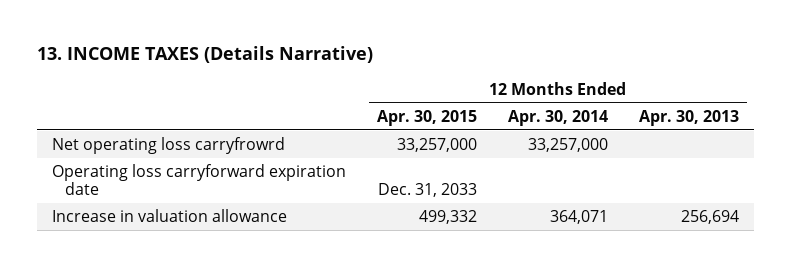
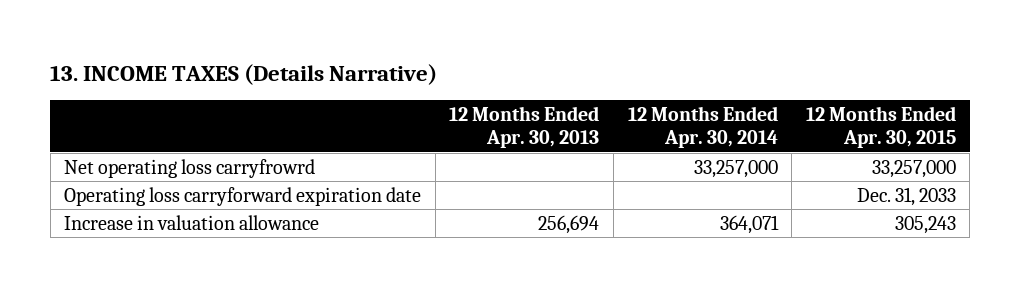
[418,209,477,224] 499,332 -> [894,215,956,234] 305,243

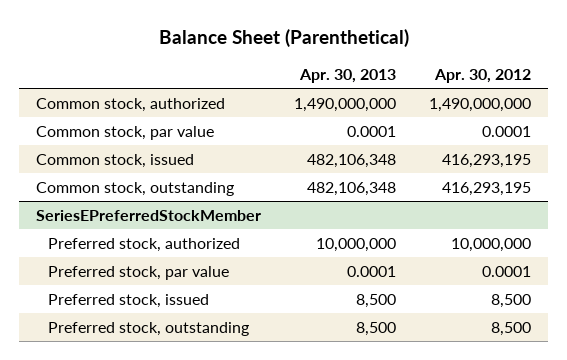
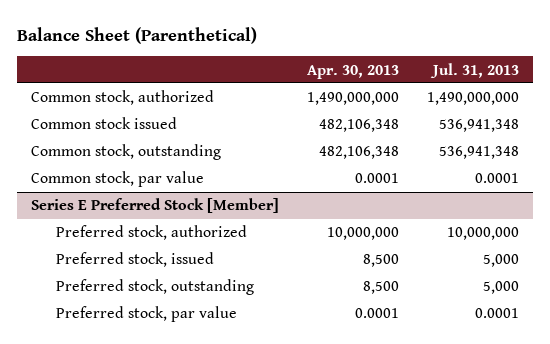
[434,69,532,84] Apr. 30, 2012 -> none
none -> [430,62,520,78] Jul. 31, 2013
[35,153,194,168] Common stock, issued -> [30,117,177,130] Common stock issued
[35,209,261,221] SeriesEPreferredStockMember -> none
[35,125,214,140] Common stock, par value -> [30,171,204,188] Common stock, par value
none -> [30,198,279,214] Series E Preferred Stock [Member]
[48,265,230,280] Preferred stock, par value -> none
none -> [55,306,237,323] Preferred stock, par value

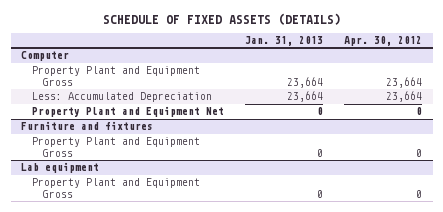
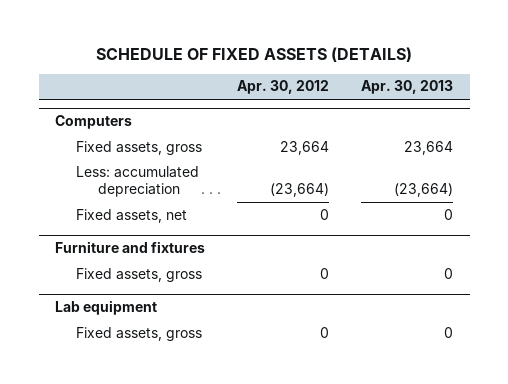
[245,36,324,47] Jan. 31, 2013 -> none
none -> [361,80,454,95] Apr. 30, 2013
[21,51,70,62] Computer -> [54,115,132,130] Computers
[32,66,201,86] Property Plant and Equipment Gross -> [76,140,203,155] Fixed assets, gross
[32,92,213,103] Less: Accumulated Depreciation -> [76,165,200,198] Less: accumulated depreciation
[386,91,423,103] 23,664 -> [270,183,330,198] (23,664)
[32,106,225,118] Property Plant and Equipment Net -> [76,208,188,223] Fixed assets, net
[32,137,201,157] Property Plant and Equipment Gross -> [76,267,203,282] Fixed assets, gross
[32,178,201,198] Property Plant and Equipment Gross -> [76,326,203,341] Fixed assets, gross

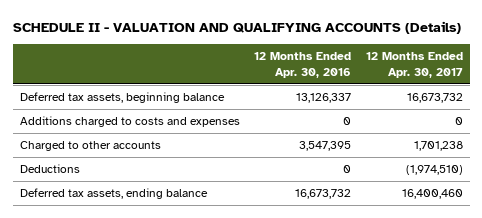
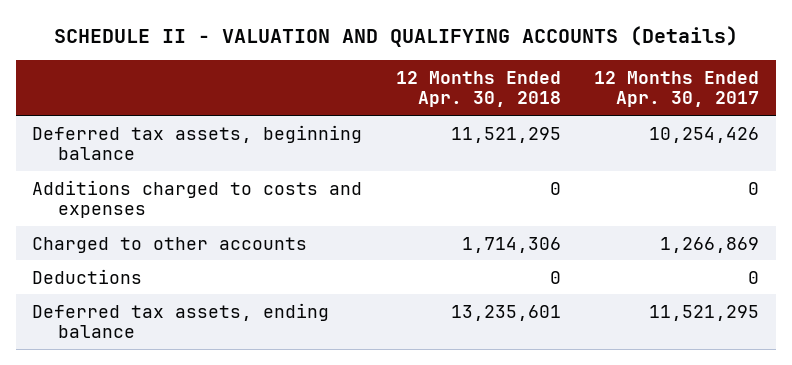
[254,51,352,78] 12 Months Ended Apr. 30, 2016 -> none
none -> [395,70,561,108] 12 Months Ended Apr. 30, 2018
[406,93,463,104] 16,673,732 -> [649,126,760,143] 10,254,426
[413,141,463,152] 1,701,238 -> [660,236,760,253] 1,266,869
[405,165,463,176] (1,974,510) -> [748,270,760,284] 0
[401,189,463,200] 16,400,460 -> [649,304,760,321] 11,521,295

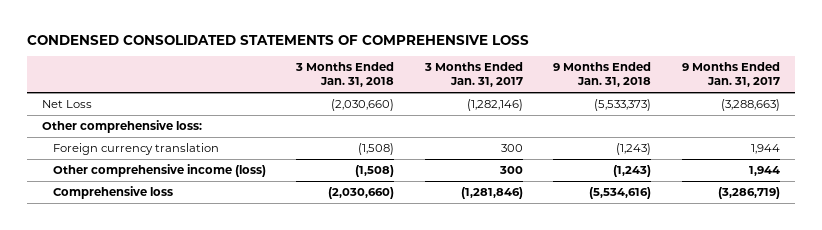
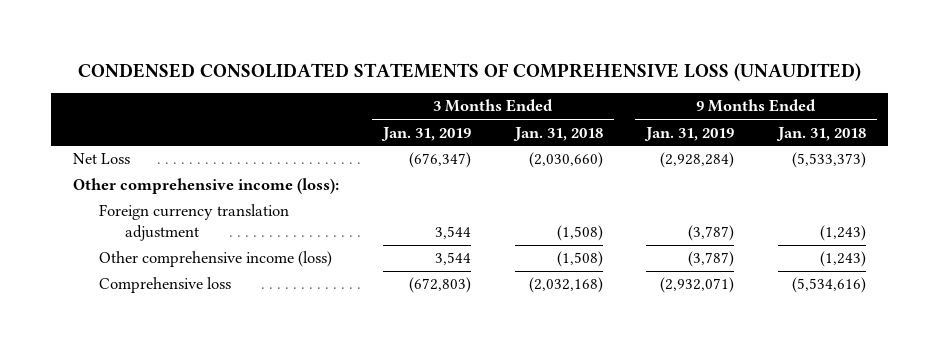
[26,34,529,45] CONDENSED CONSOLIDATED STATEMENTS OF COMPREHENSIVE LOSS -> [77,62,861,81] CONDENSED CONSOLIDATED STATEMENTS OF COMPREHENSIVE LOSS (UNAUDITED)
[423,62,523,88] 3 Months Ended Jan. 31, 2017 -> none
[681,62,780,88] 9 Months Ended Jan. 31, 2017 -> none
none -> [380,126,471,141] Jan. 31, 2019
none -> [644,126,735,141] Jan. 31, 2019
[41,120,202,134] Other comprehensive loss: -> [72,178,339,195] Other comprehensive income (loss):
[52,143,219,156] Foreign currency translation -> [99,204,290,241] Foreign currency translation adjustment
[328,187,395,200] (2,030,660) -> [528,277,603,294] (2,032,168)

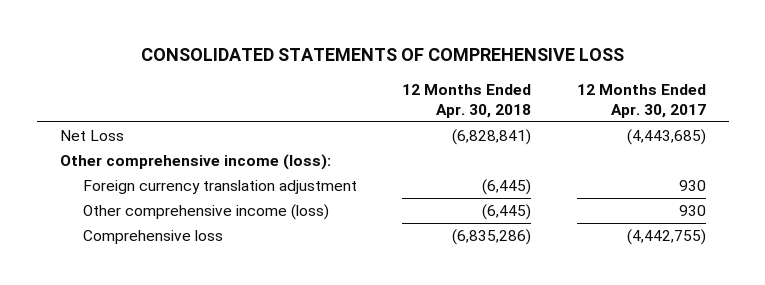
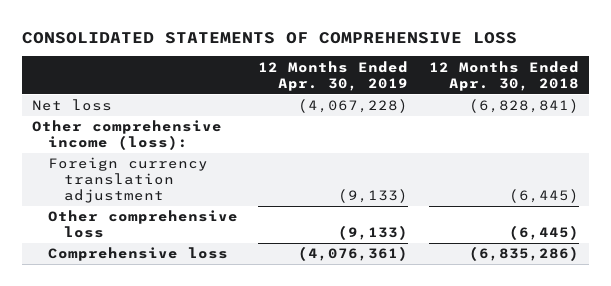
[576,84,706,118] 12 Months Ended Apr. 30, 2017 -> none
none -> [258,60,409,91] 12 Months Ended Apr. 30, 2019
[59,130,124,142] Net Loss -> [32,99,113,112] Net loss
[82,204,329,221] Other comprehensive income (loss) -> [47,210,238,239] Other comprehensive loss

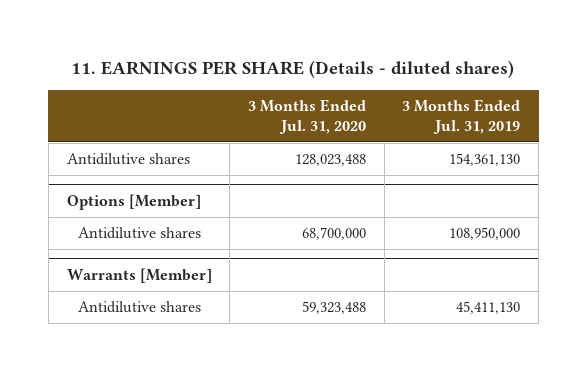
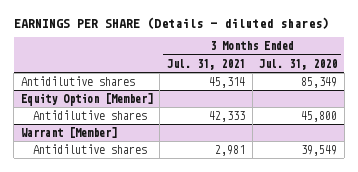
[71,59,515,78] 11. EARNINGS PER SHARE (Details - diluted shares) -> [13,17,329,30] EARNINGS PER SHARE (Details - diluted shares)
[402,99,521,134] 3 Months Ended Jul. 31, 2019 -> none
none -> [166,58,245,70] Jul. 31, 2021
[294,154,366,167] 128,023,488 -> [301,76,338,88] 85,349
[66,194,201,211] Options [Member] -> [20,92,153,106] Equity Option [Member]
[301,227,366,241] 68,700,000 -> [301,110,338,122] 45,800
[66,268,212,284] Warrants [Member] -> [20,126,117,138] Warrant [Member]
[301,301,366,315] 59,323,488 -> [301,144,338,156] 39,549

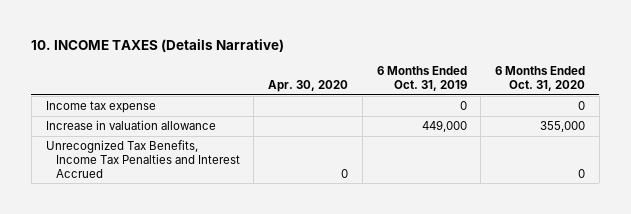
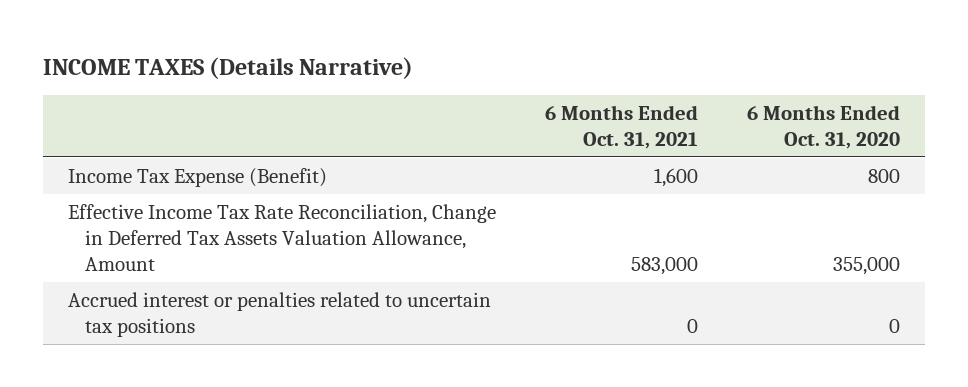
[31,38,285,52] 10. INCOME TAXES (Details Narrative) -> [43,56,414,79] INCOME TAXES (Details Narrative)
[268,80,349,93] Apr. 30, 2020 -> none
[376,66,467,92] 6 Months Ended Oct. 31, 2019 -> none
none -> [544,104,698,150] 6 Months Ended Oct. 31, 2021
[45,101,156,114] Income tax expense -> [67,167,327,187] Income Tax Expense (Benefit)
[578,101,586,111] 0 -> [868,168,901,183] 800
[45,120,216,131] Increase in valuation allowance -> [67,203,496,272] Effective Income Tax Rate Reconciliation, Change in Deferred Tax Assets Valuation Allowance, Amount
[45,140,240,178] Unrecognized Tax Benefits, Income Tax Penalties and Interest Accrued -> [67,291,491,338] Accrued interest or penalties related to uncertain tax positions

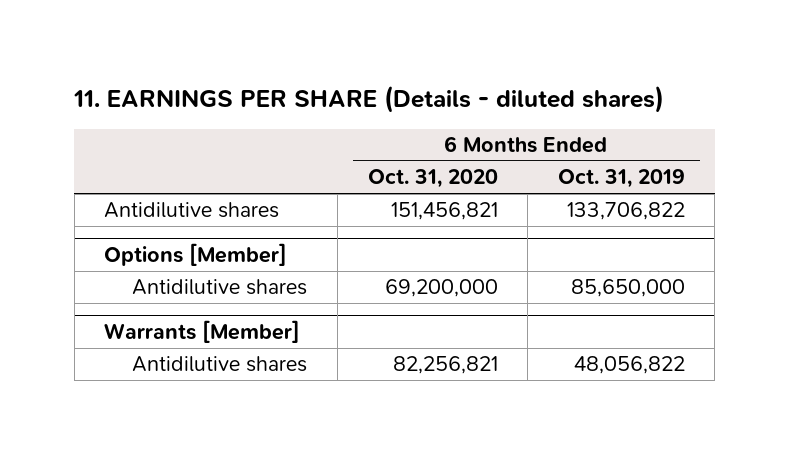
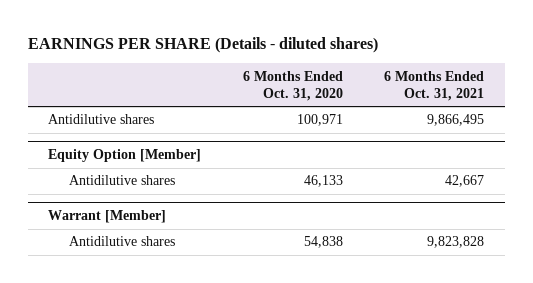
[73,85,665,114] 11. EARNINGS PER SHARE (Details - diluted shares) -> [27,37,378,54] EARNINGS PER SHARE (Details - diluted shares)
[557,169,685,189] Oct. 31, 2019 -> none
none -> [384,70,485,101] 6 Months Ended Oct. 31, 2021
[390,202,498,221] 151,456,821 -> [296,114,343,127] 100,971
[104,242,288,266] Options [Member] -> [48,149,202,163] Equity Option [Member]
[384,279,498,298] 69,200,000 -> [303,175,343,188] 46,133
[104,319,301,343] Warrants [Member] -> [48,210,167,224] Warrant [Member]
[392,356,498,375] 82,256,821 -> [303,236,343,249] 54,838

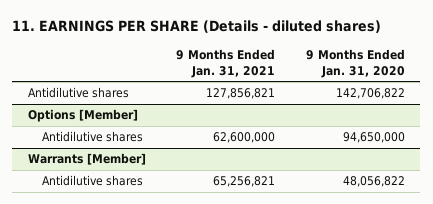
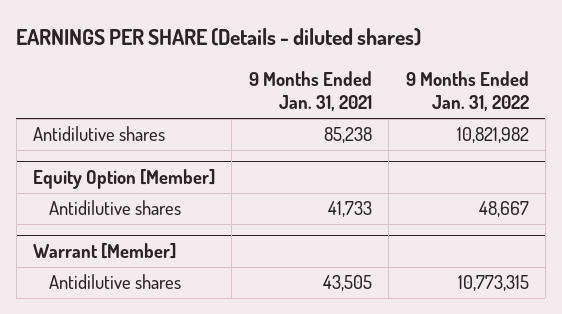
[12,20,382,34] 11. EARNINGS PER SHARE (Details - diluted shares) -> [16,27,422,46] EARNINGS PER SHARE (Details - diluted shares)
[305,49,405,78] 9 Months Ended Jan. 31, 2020 -> none
none -> [405,71,529,112] 9 Months Ended Jan. 31, 2022
[206,88,276,100] 127,856,821 -> [323,127,372,144] 85,238
[27,109,138,123] Options [Member] -> [33,169,216,190] Equity Option [Member]
[213,132,276,144] 62,600,000 -> [327,201,372,218] 41,733
[27,153,146,166] Warrants [Member] -> [33,243,177,260] Warrant [Member]
[213,176,276,188] 65,256,821 -> [322,275,372,292] 43,505

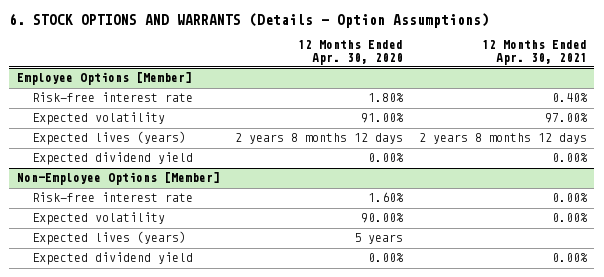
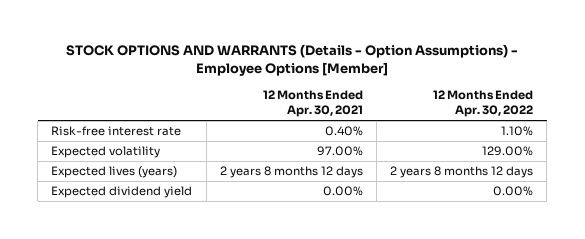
[9,12,490,28] 6. STOCK OPTIONS AND WARRANTS (Details - Option Assumptions) -> [66,44,519,77] STOCK OPTIONS AND WARRANTS (Details - Option Assumptions) - Employee Options [Member]
[298,40,404,65] 12 Months Ended Apr. 30, 2020 -> none
none -> [433,90,534,117] 12 Months Ended Apr. 30, 2022
[17,72,193,86] Employee Options [Member] -> none
[17,172,221,186] Non-Employee Options [Member] -> none
[32,192,194,203] Risk-free interest rate -> none
[32,212,166,226] Expected volatility -> none
[32,231,187,246] Expected lives (years) -> none
[32,252,194,266] Expected dividend yield -> none

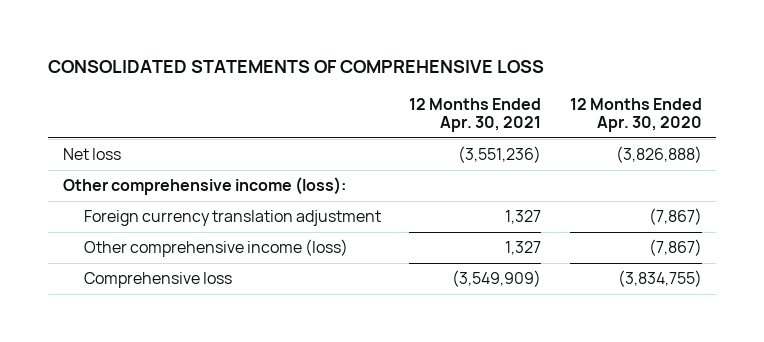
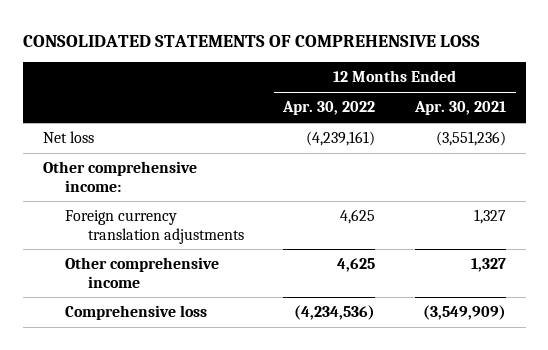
[569,97,702,133] 12 Months Ended Apr. 30, 2020 -> none
none -> [282,101,376,116] Apr. 30, 2022
[62,177,346,196] Other comprehensive income (loss): -> [42,161,197,192] Other comprehensive income:
[83,210,381,227] Foreign currency translation adjustment -> [65,210,244,244] Foreign currency translation adjustments
[83,239,348,258] Other comprehensive income (loss) -> [65,257,220,288] Other comprehensive income

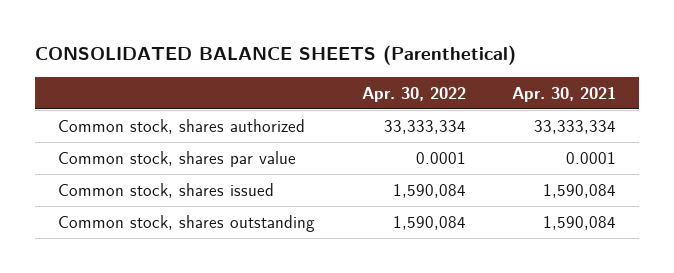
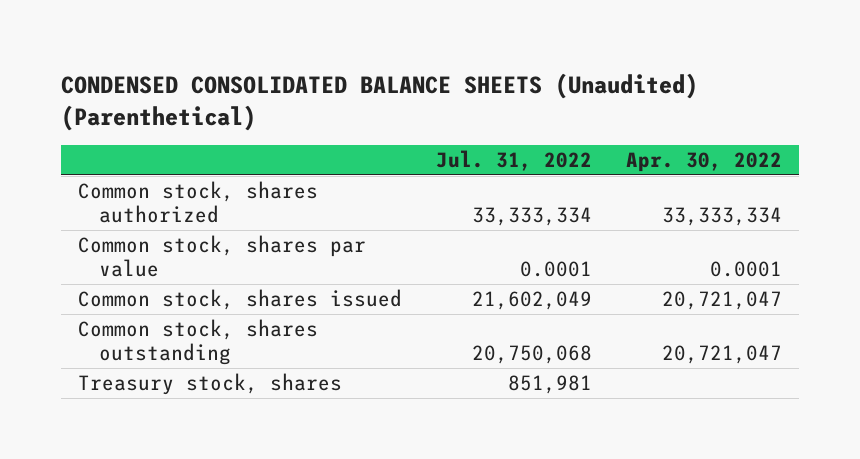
[34,45,516,66] CONSOLIDATED BALANCE SHEETS (Parenthetical) -> [61,72,699,131] CONDENSED CONSOLIDATED BALANCE SHEETS (Unaudited) (Parenthetical)
[511,86,616,102] Apr. 30, 2021 -> none
none -> [435,150,592,172] Jul. 31, 2022
[392,183,466,198] 1,590,084 -> [661,291,782,311] 20,721,047
[392,215,466,230] 1,590,084 -> [661,344,782,364] 20,721,047
none -> [78,373,343,396] Treasury stock, shares

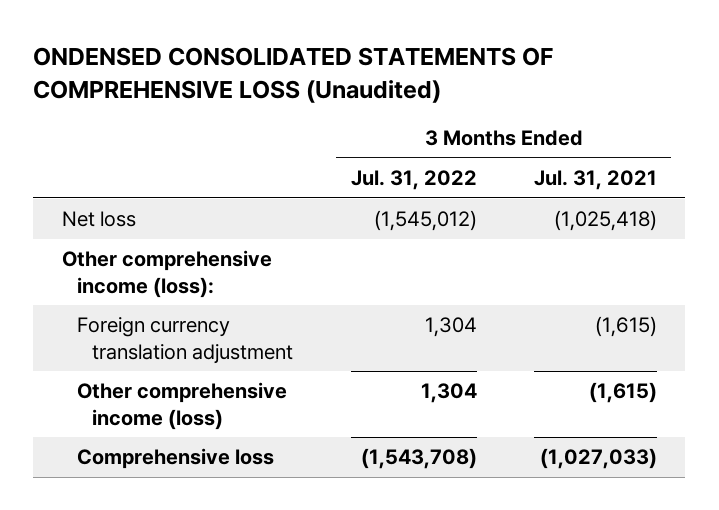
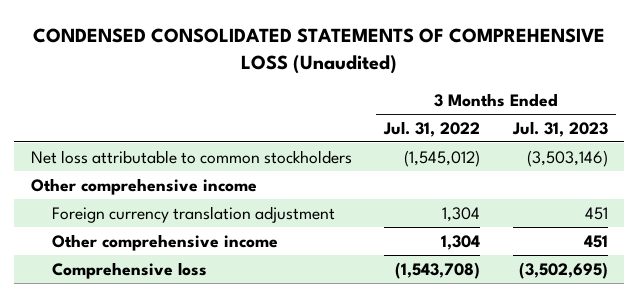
[33,47,555,103] ONDENSED CONSOLIDATED STATEMENTS OF COMPREHENSIVE LOSS (Unaudited) -> [33,27,606,74] CONDENSED CONSOLIDATED STATEMENTS OF COMPREHENSIVE LOSS (Unaudited)
[533,170,657,191] Jul. 31, 2021 -> none
none -> [511,120,608,137] Jul. 31, 2023
[61,211,136,228] Net loss -> [30,149,352,164] Net loss attributable to common stockholders
[61,250,272,298] Other comprehensive income (loss): -> [30,177,257,195] Other comprehensive income
[77,382,288,430] Other comprehensive income (loss) -> [51,233,278,251] Other comprehensive income

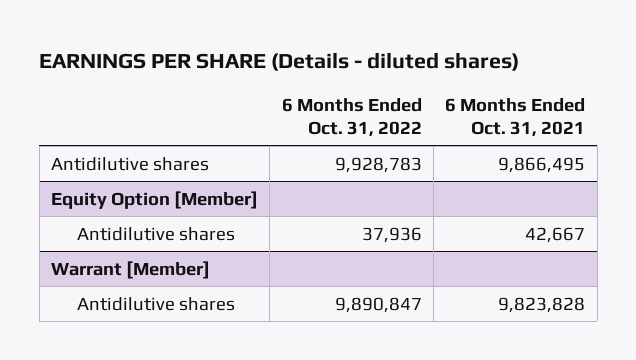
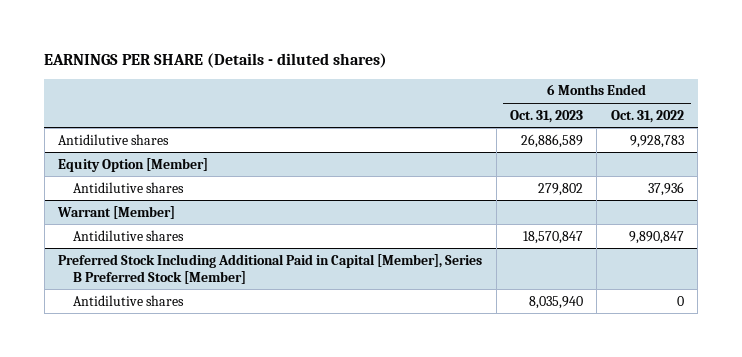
[445,97,586,137] 6 Months Ended Oct. 31, 2021 -> none
none -> [509,109,583,123] Oct. 31, 2023
none -> [58,253,483,284] Preferred Stock Including Additional Paid in Capital [Member], Series B Preferred Stock [Member]
none -> [73,294,185,306] Antidilutive shares

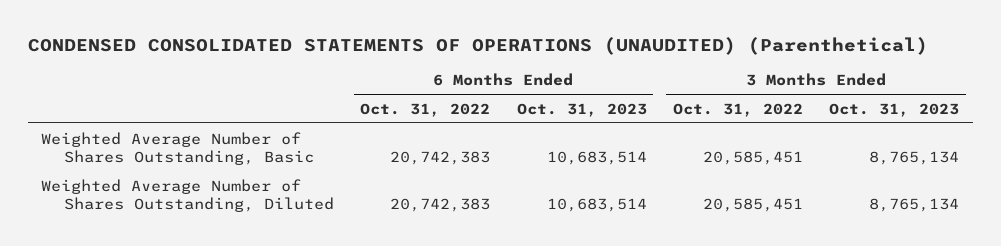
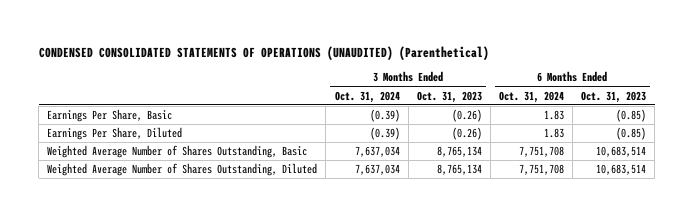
[360,102,491,117] Oct. 31, 2022 -> none
[673,102,804,117] Oct. 31, 2022 -> none
none -> [334,90,400,103] Oct. 31, 2024
none -> [498,90,564,103] Oct. 31, 2024
none -> [47,109,173,123] Earnings Per Share, Basic
none -> [47,127,183,141] Earnings Per Share, Diluted

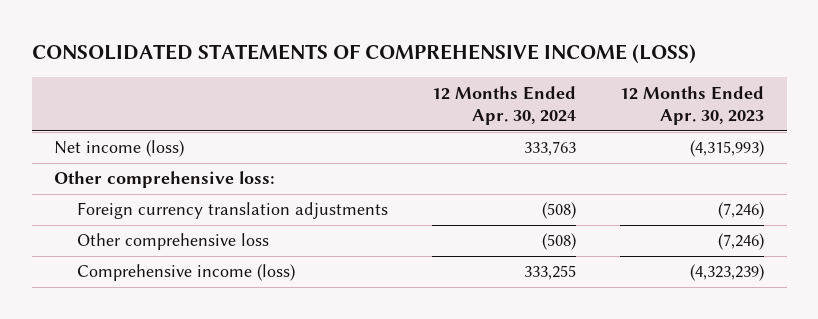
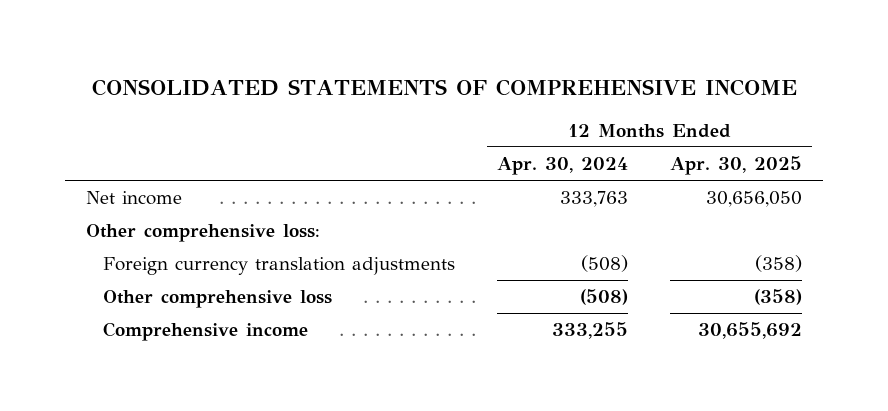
[31,44,696,65] CONSOLIDATED STATEMENTS OF COMPREHENSIVE INCOME (LOSS) -> [91,78,797,96] CONSOLIDATED STATEMENTS OF COMPREHENSIVE INCOME
[620,85,765,126] 12 Months Ended Apr. 30, 2023 -> none
none -> [669,155,802,175] Apr. 30, 2025
[53,140,184,158] Net income (loss) -> [86,191,183,206] Net income
[77,264,296,282] Comprehensive income (loss) -> [103,322,309,342] Comprehensive income

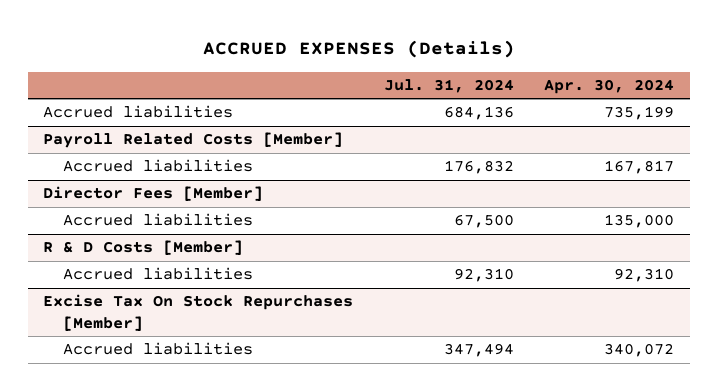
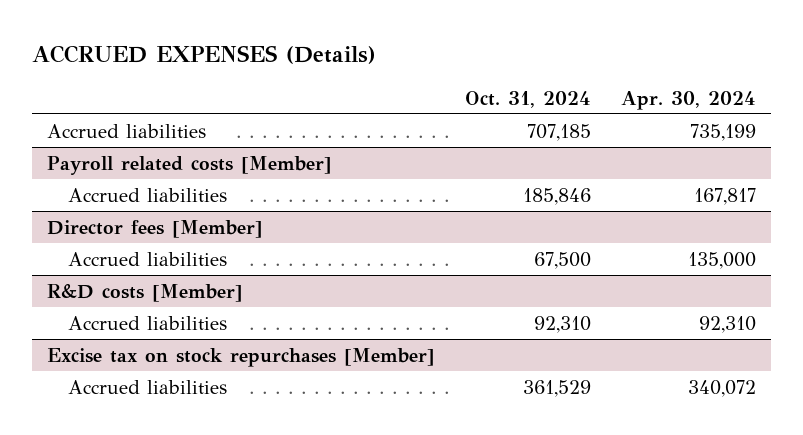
[383,78,514,93] Jul. 31, 2024 -> none
none -> [465,90,592,108] Oct. 31, 2024
[43,132,344,149] Payroll Related Costs [Member] -> [46,155,332,175] Payroll related costs [Member]
[43,186,264,202] Director Fees [Member] -> [46,219,263,238] Director fees [Member]
[43,240,244,256] R & D Costs [Member] -> [46,283,243,302] R&D costs [Member]
[43,294,354,332] Excise Tax On Stock Repurchases [Member] -> [46,347,435,367] Excise tax on stock repurchases [Member]

